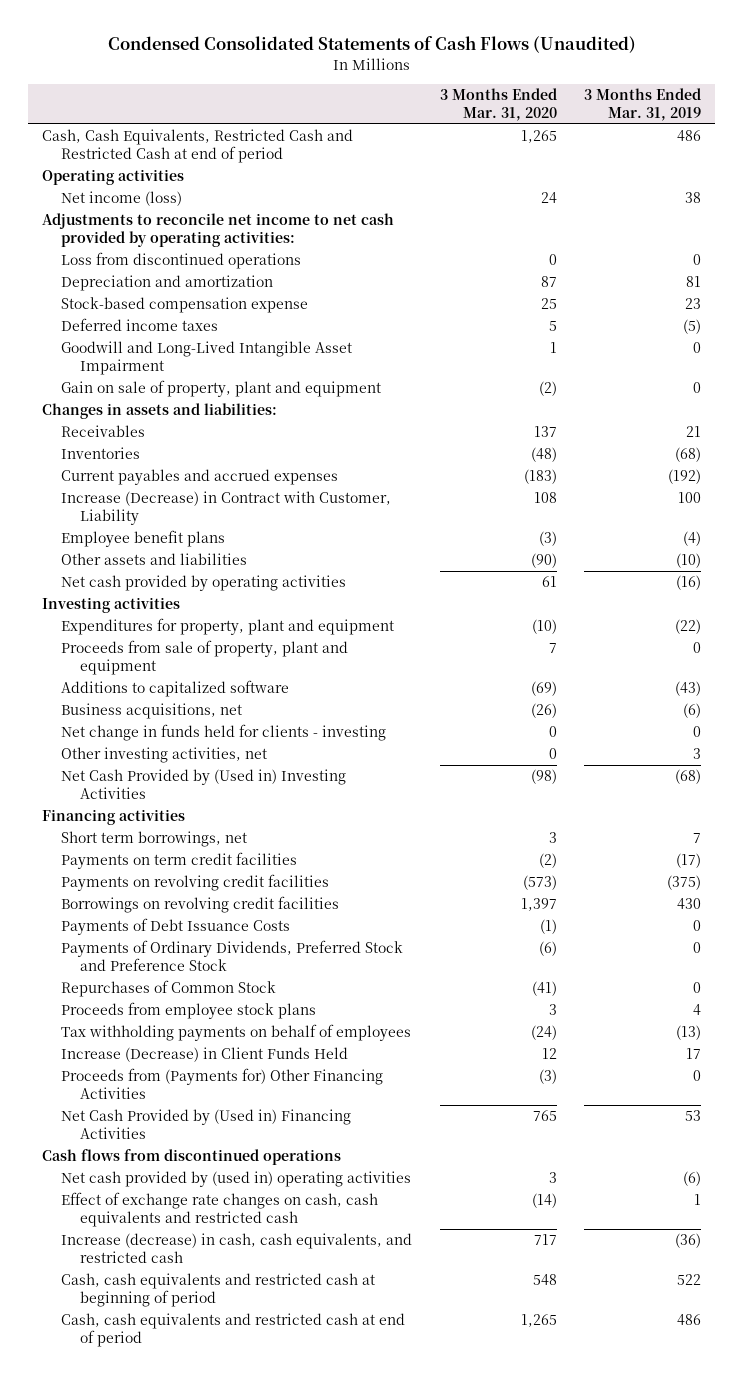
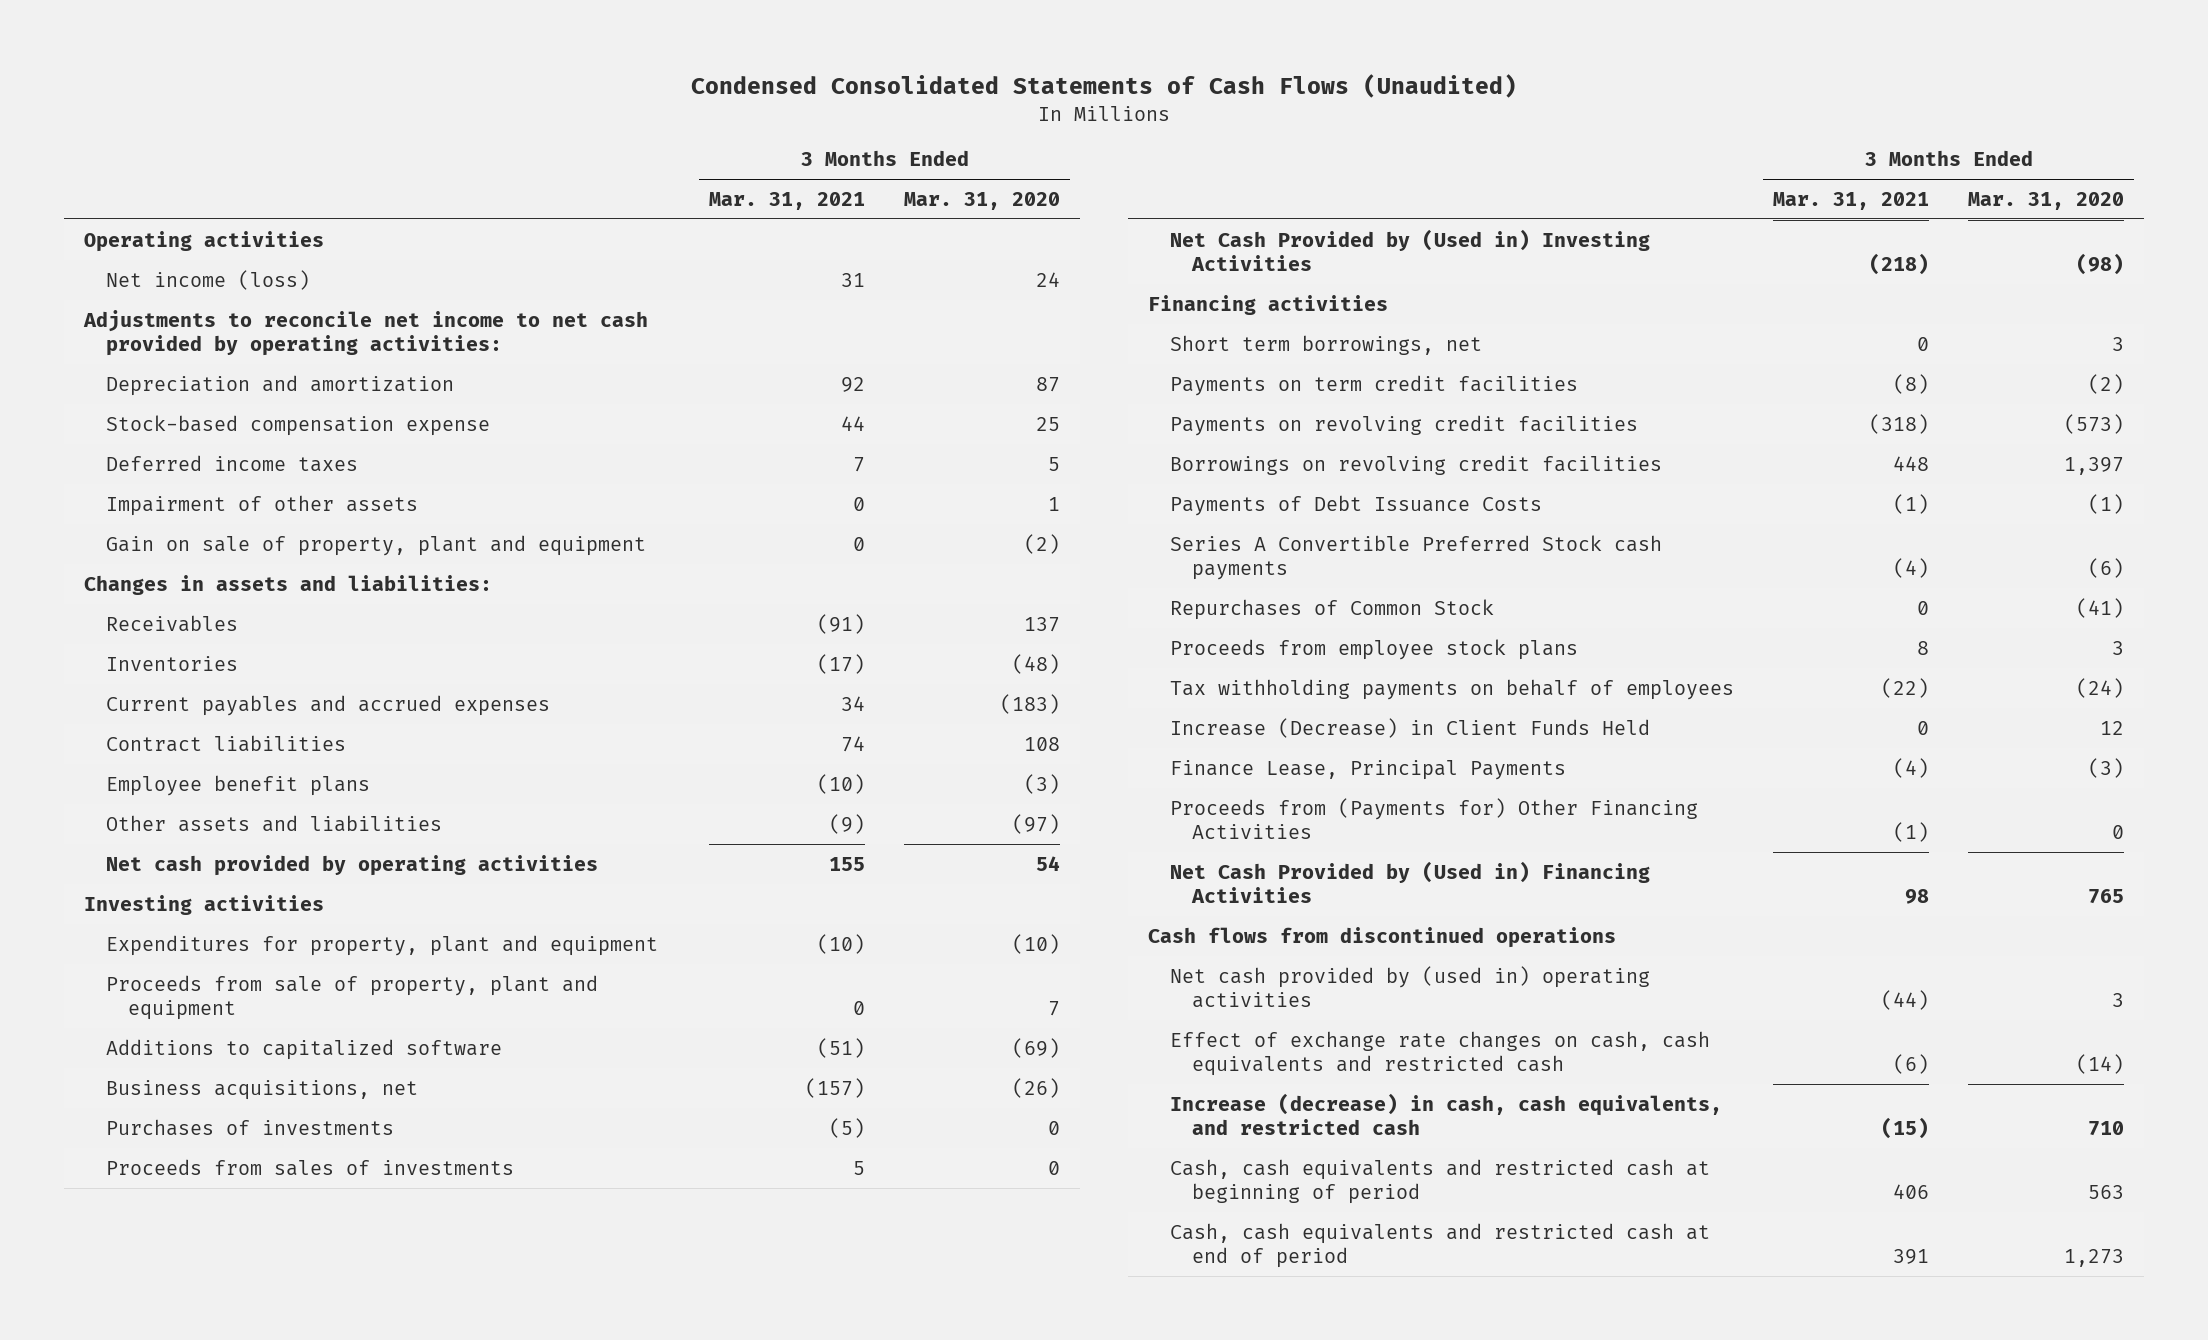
[584,87,702,121] 3 Months Ended Mar. 31, 2019 -> none
none -> [709,191,866,210] Mar. 31, 2021
[41,129,353,164] Cash, Cash Equivalents, Restricted Cash and Restricted Cash at end of period -> none
[61,252,302,270] Loss from discontinued operations -> none
[61,341,353,376] Goodwill and Long-Lived Intangible Asset Impairment -> none
none -> [106,494,419,516] Impairment of other assets
[61,491,392,526] Increase (Decrease) in Contract with Customer, Liability -> [106,734,347,752] Contract liabilities
[530,553,557,569] (90) -> [1012,813,1061,834] (97)
[541,576,557,588] 61 -> [1036,855,1061,871] 54
[61,724,387,742] Net change in funds held for clients - investing -> none
[61,747,268,764] Other investing activities, net -> none
none -> [106,1118,395,1136] Purchases of investments
none -> [106,1158,515,1176] Proceeds from sales of investments
[61,940,404,972] Payments of Ordinary Dividends, Preferred Stock and Preference Stock -> none
none -> [1169,534,1662,580] Series A Convertible Preferred Stock cash payments
none -> [1169,759,1566,780] Finance Lease, Principal Payments
[538,1069,557,1085] (3) -> [2112,824,2125,839] 0
[533,1234,557,1246] 717 -> [2088,1120,2125,1136] 710
[532,1274,557,1286] 548 -> [2088,1184,2125,1199] 563
[520,1314,557,1328] 1,265 -> [2064,1248,2125,1267] 1,273

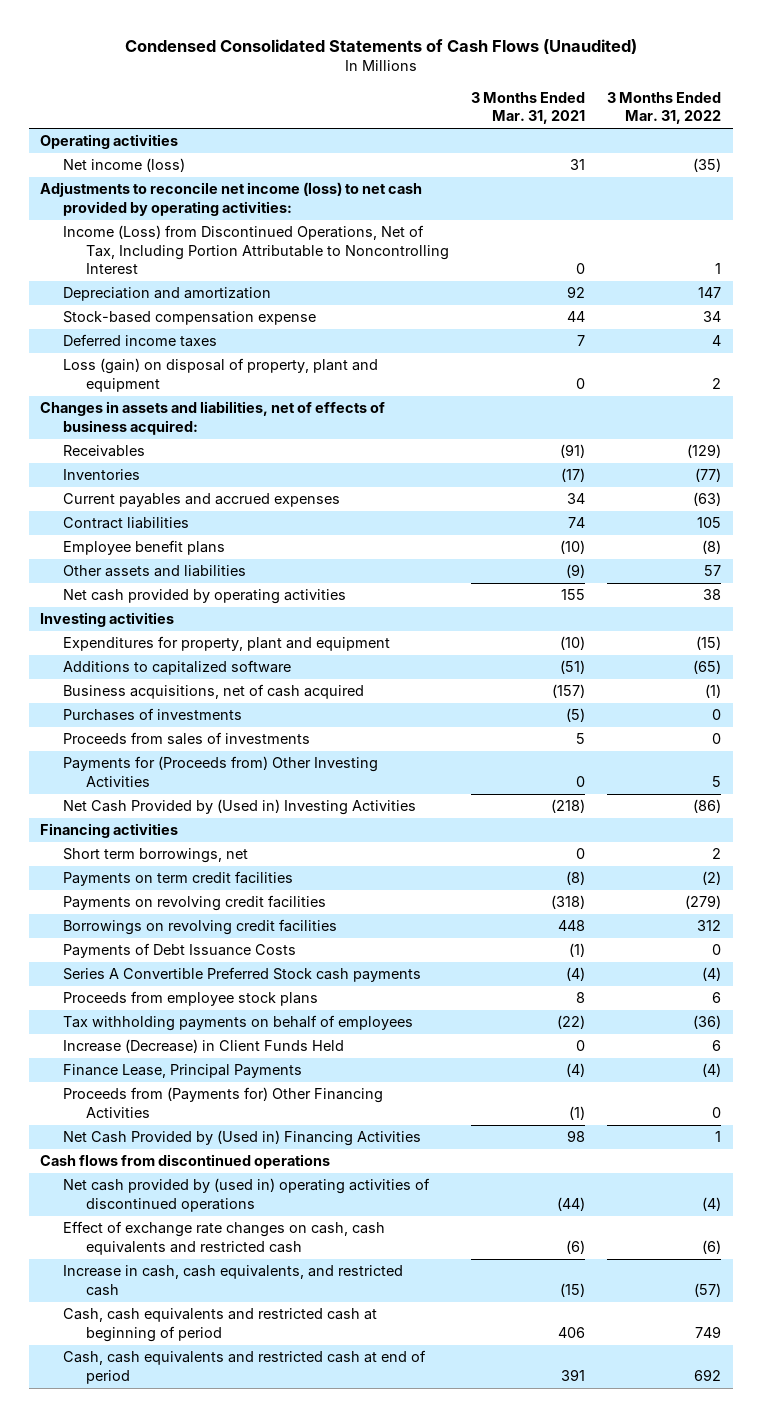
[904,191,1061,210] Mar. 31, 2020 -> none
none -> [607,92,722,125] 3 Months Ended Mar. 31, 2022
[82,309,648,356] Adjustments to reconcile net income to net cash provided by operating activities: -> [40,182,423,216] Adjustments to reconcile net income (loss) to net cash provided by operating activities:
none -> [62,225,449,275] Income (Loss) from Discontinued Operations, Net of Tax, Including Portion Attributable to Noncontrolling Interest
[106,494,419,516] Impairment of other assets -> none
[106,534,647,556] Gain on sale of property, plant and equipment -> [62,358,378,392] Loss (gain) on disposal of property, plant and equipment
[83,574,492,595] Changes in assets and liabilities: -> [40,401,386,435] Changes in assets and liabilities, net of effects of business acquired:
[106,974,599,1020] Proceeds from sale of property, plant and equipment -> none
[106,1079,419,1100] Business acquisitions, net -> [62,684,364,700] Business acquisitions, net of cash acquired
none -> [62,756,378,787] Payments for (Proceeds from) Other Investing Activities
[1169,598,1494,620] Repurchases of Common Stock -> none
[1169,965,1650,1008] Net cash provided by (used in) operating activities -> [62,1178,430,1212] Net cash provided by (used in) operating activities of discontinued operations
[1169,1092,1722,1135] Increase (decrease) in cash, cash equivalents, and restricted cash -> [62,1265,403,1296] Increase in cash, cash equivalents, and restricted cash

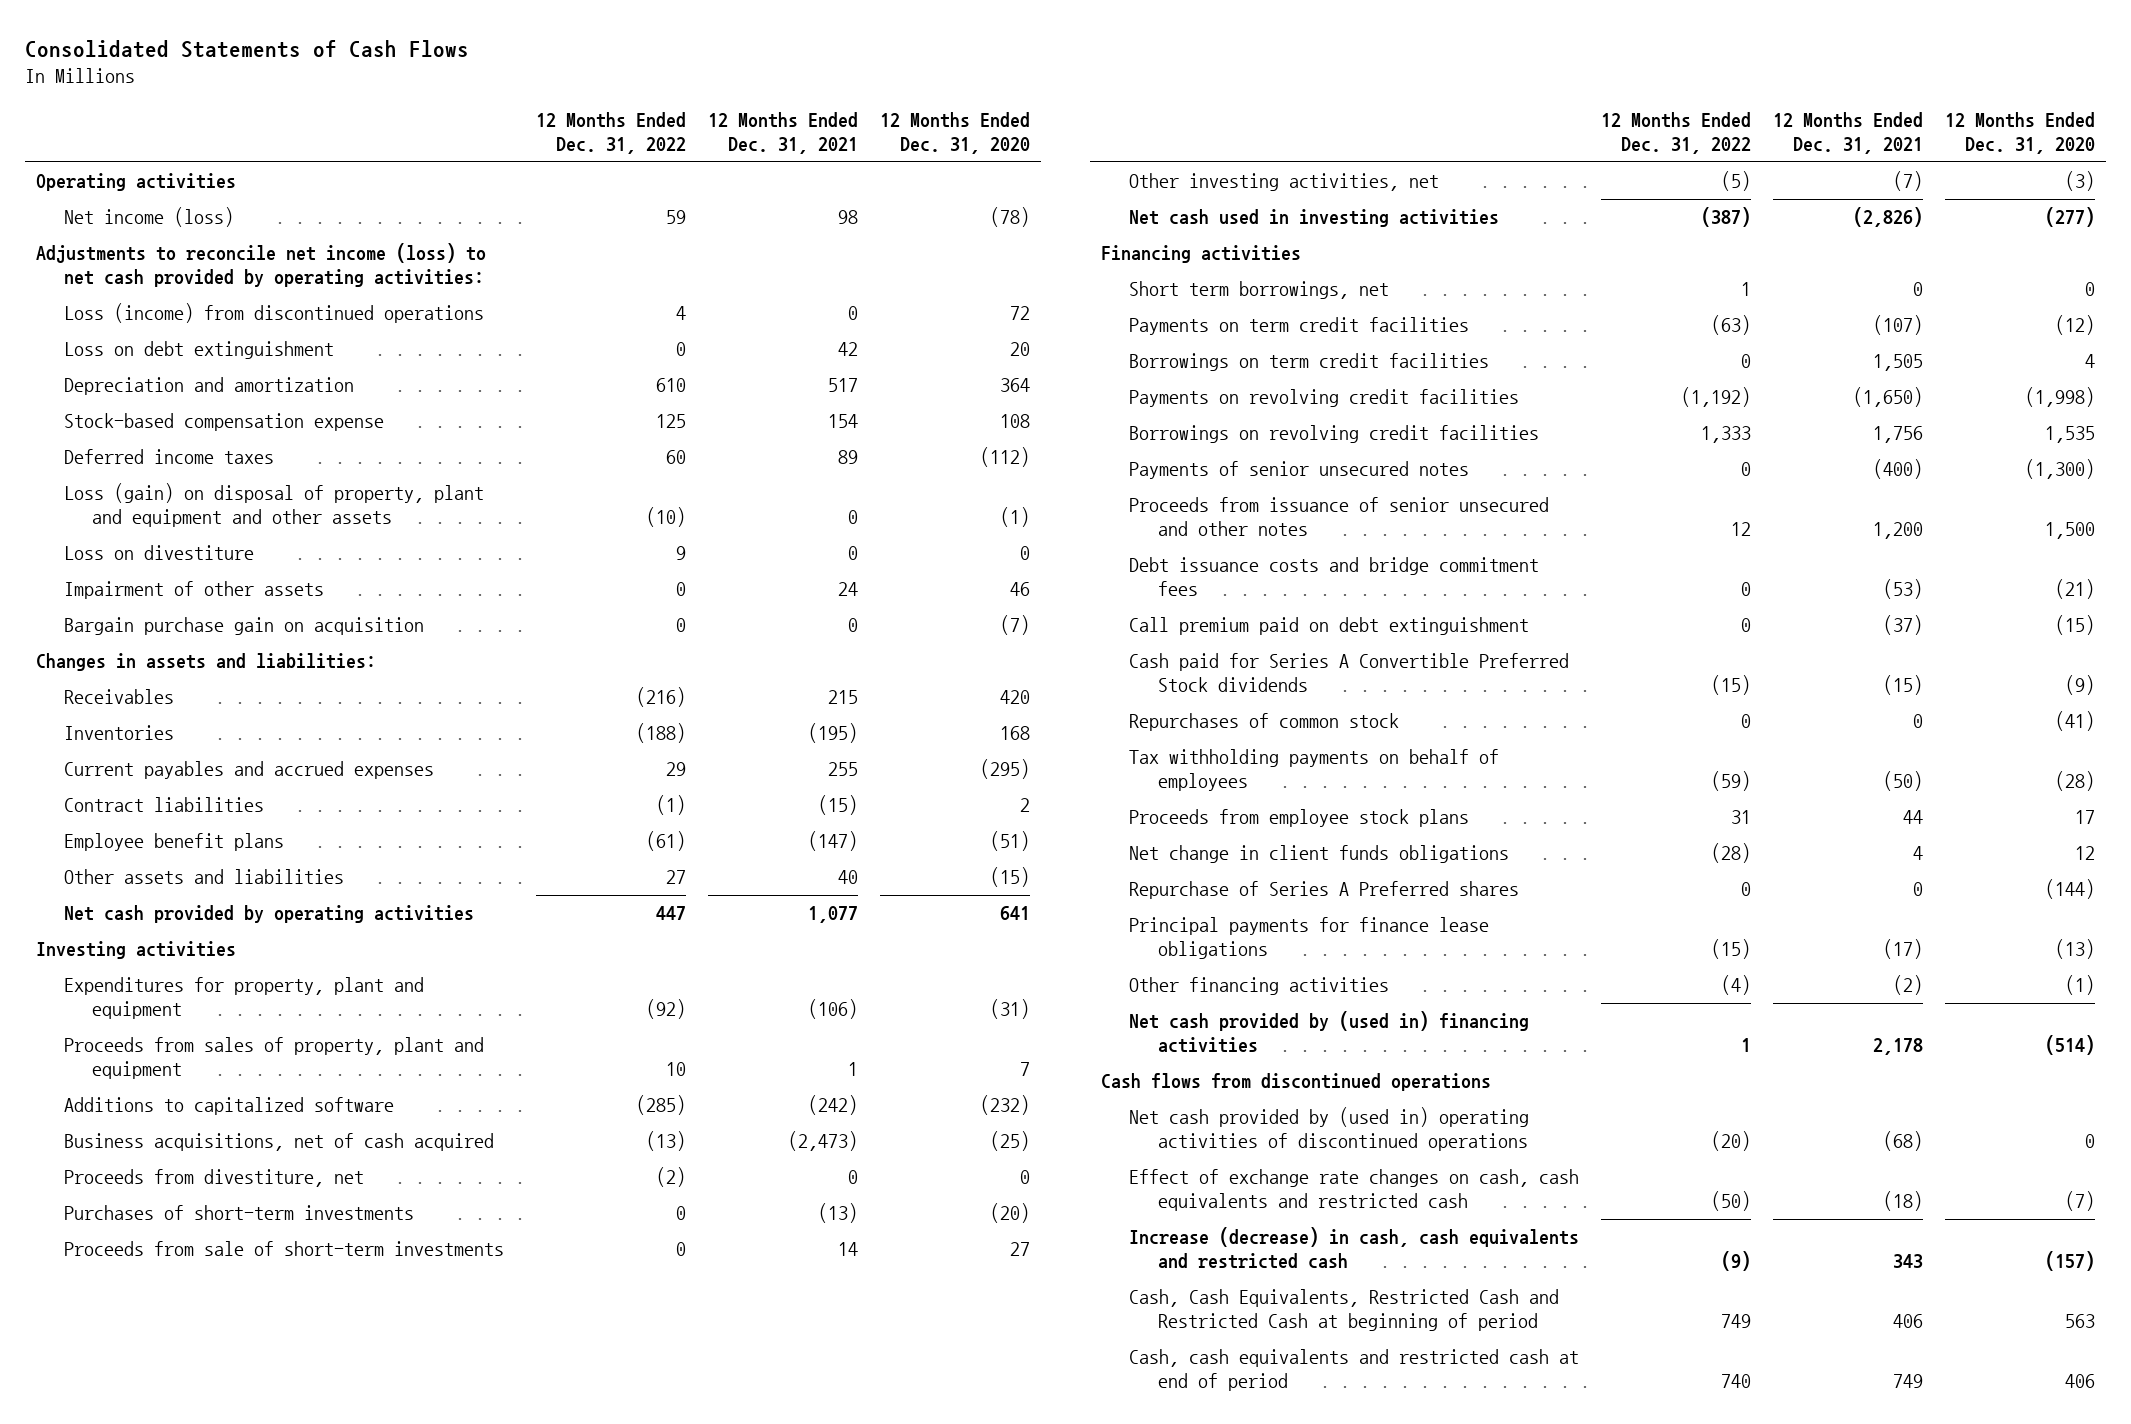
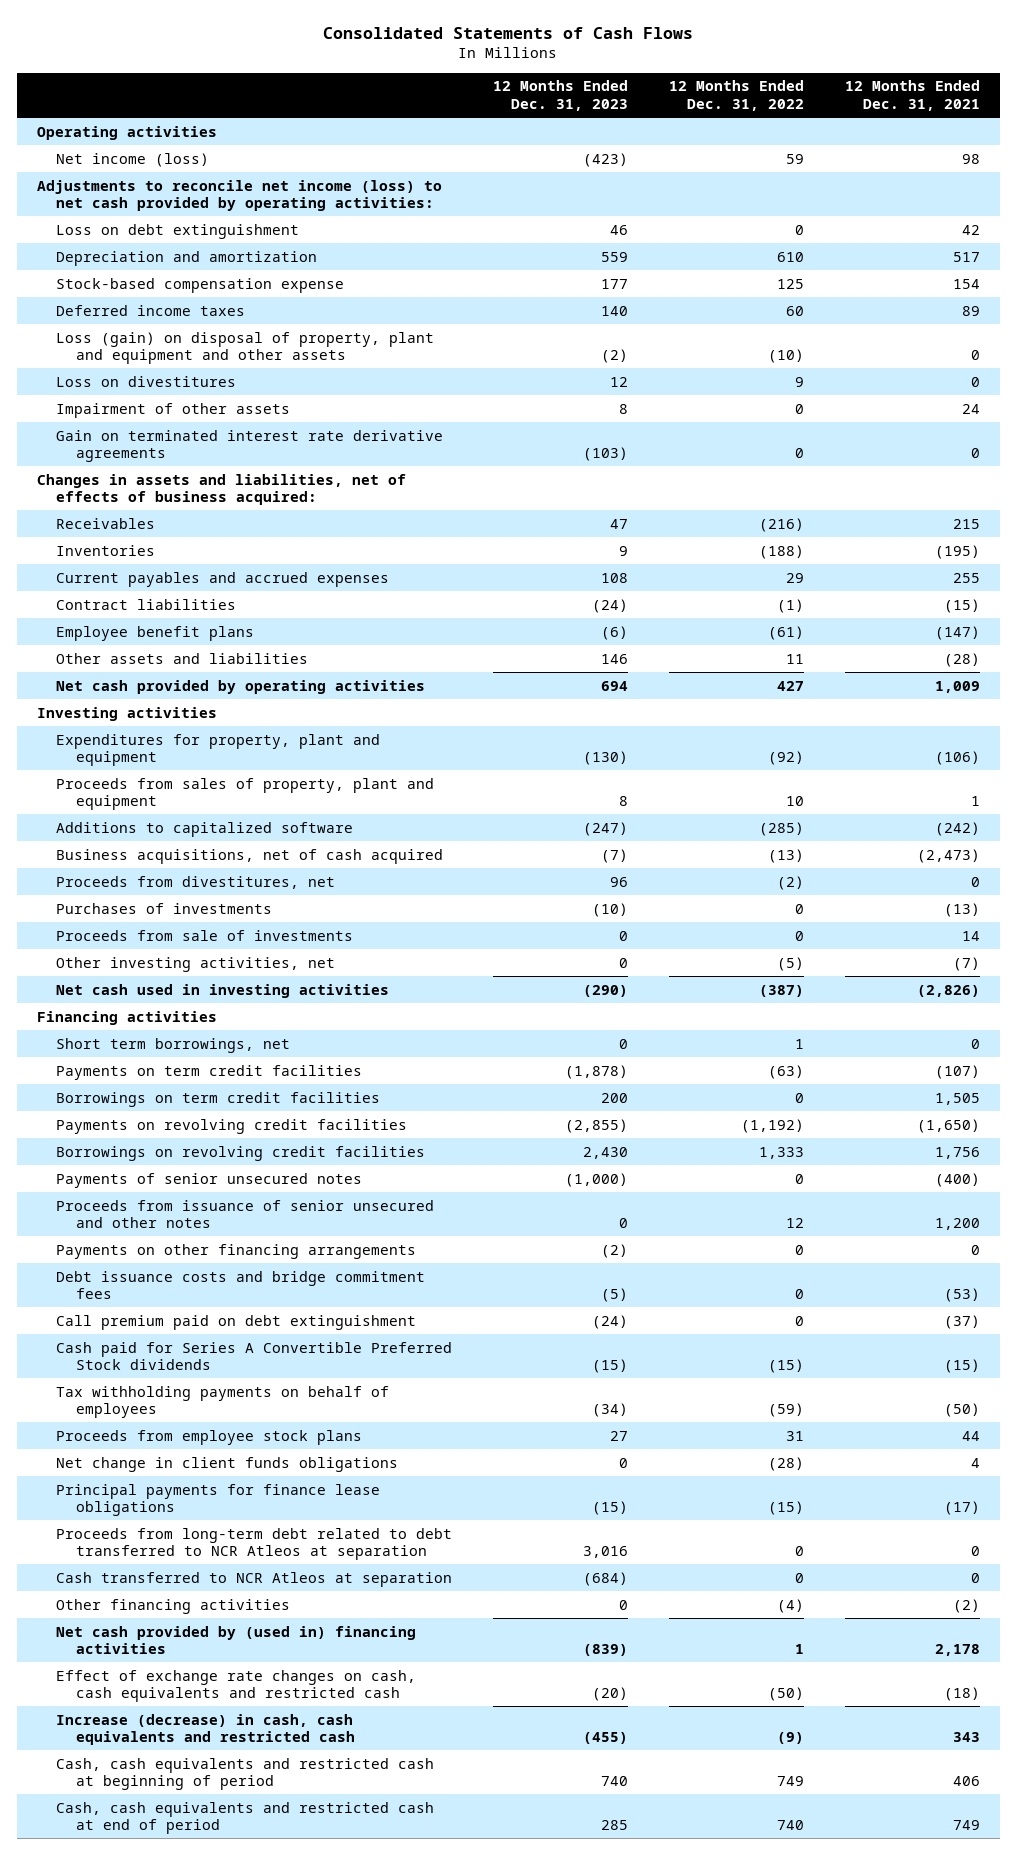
[879,112,1030,155] 12 Months Ended Dec. 31, 2020 -> none
none -> [493,80,629,111] 12 Months Ended Dec. 31, 2023
[64,303,485,324] Loss (income) from discontinued operations -> none
[64,545,255,561] Loss on divestiture -> [56,375,237,387] Loss on divestitures
[64,617,425,636] Bargain purchase gain on acquisition -> none
none -> [56,429,444,463] Gain on terminated interest rate derivative agreements
[35,653,376,672] Changes in assets and liabilities: -> [37,473,407,506] Changes in assets and liabilities, net of effects of business acquired:
[666,870,687,885] 27 -> [786,653,805,664] 11
[838,870,859,885] 40 -> [943,652,980,667] (28)
[656,906,687,921] 447 -> [777,680,805,691] 427
[808,906,859,924] 1,077 -> [934,680,980,693] 1,009
[64,1169,365,1188] Proceeds from divestiture, net -> [56,875,336,889] Proceeds from divestitures, net
[64,1205,415,1221] Purchases of short-term investments -> [56,902,273,914] Purchases of investments
[64,1241,505,1257] Proceeds from sale of short-term investments -> [56,929,354,941] Proceeds from sale of investments
none -> [56,1243,417,1259] Payments on other financing arrangements
[1129,713,1400,732] Repurchases of common stock -> none
[1129,881,1520,900] Repurchase of Series A Preferred shares -> none
none -> [56,1527,453,1561] Proceeds from long-term debt related to debt transferred to NCR Atleos at separation
none -> [56,1571,453,1587] Cash transferred to NCR Atleos at separation
[1101,1073,1492,1092] Cash flows from discontinued operations -> none
[1129,1107,1530,1152] Net cash provided by (used in) operating activities of discontinued operations -> none
[1129,1289,1560,1332] Cash, Cash Equivalents, Restricted Cash and Restricted Cash at beginning of period -> [56,1757,435,1791] Cash, cash equivalents and restricted cash at beginning of period

